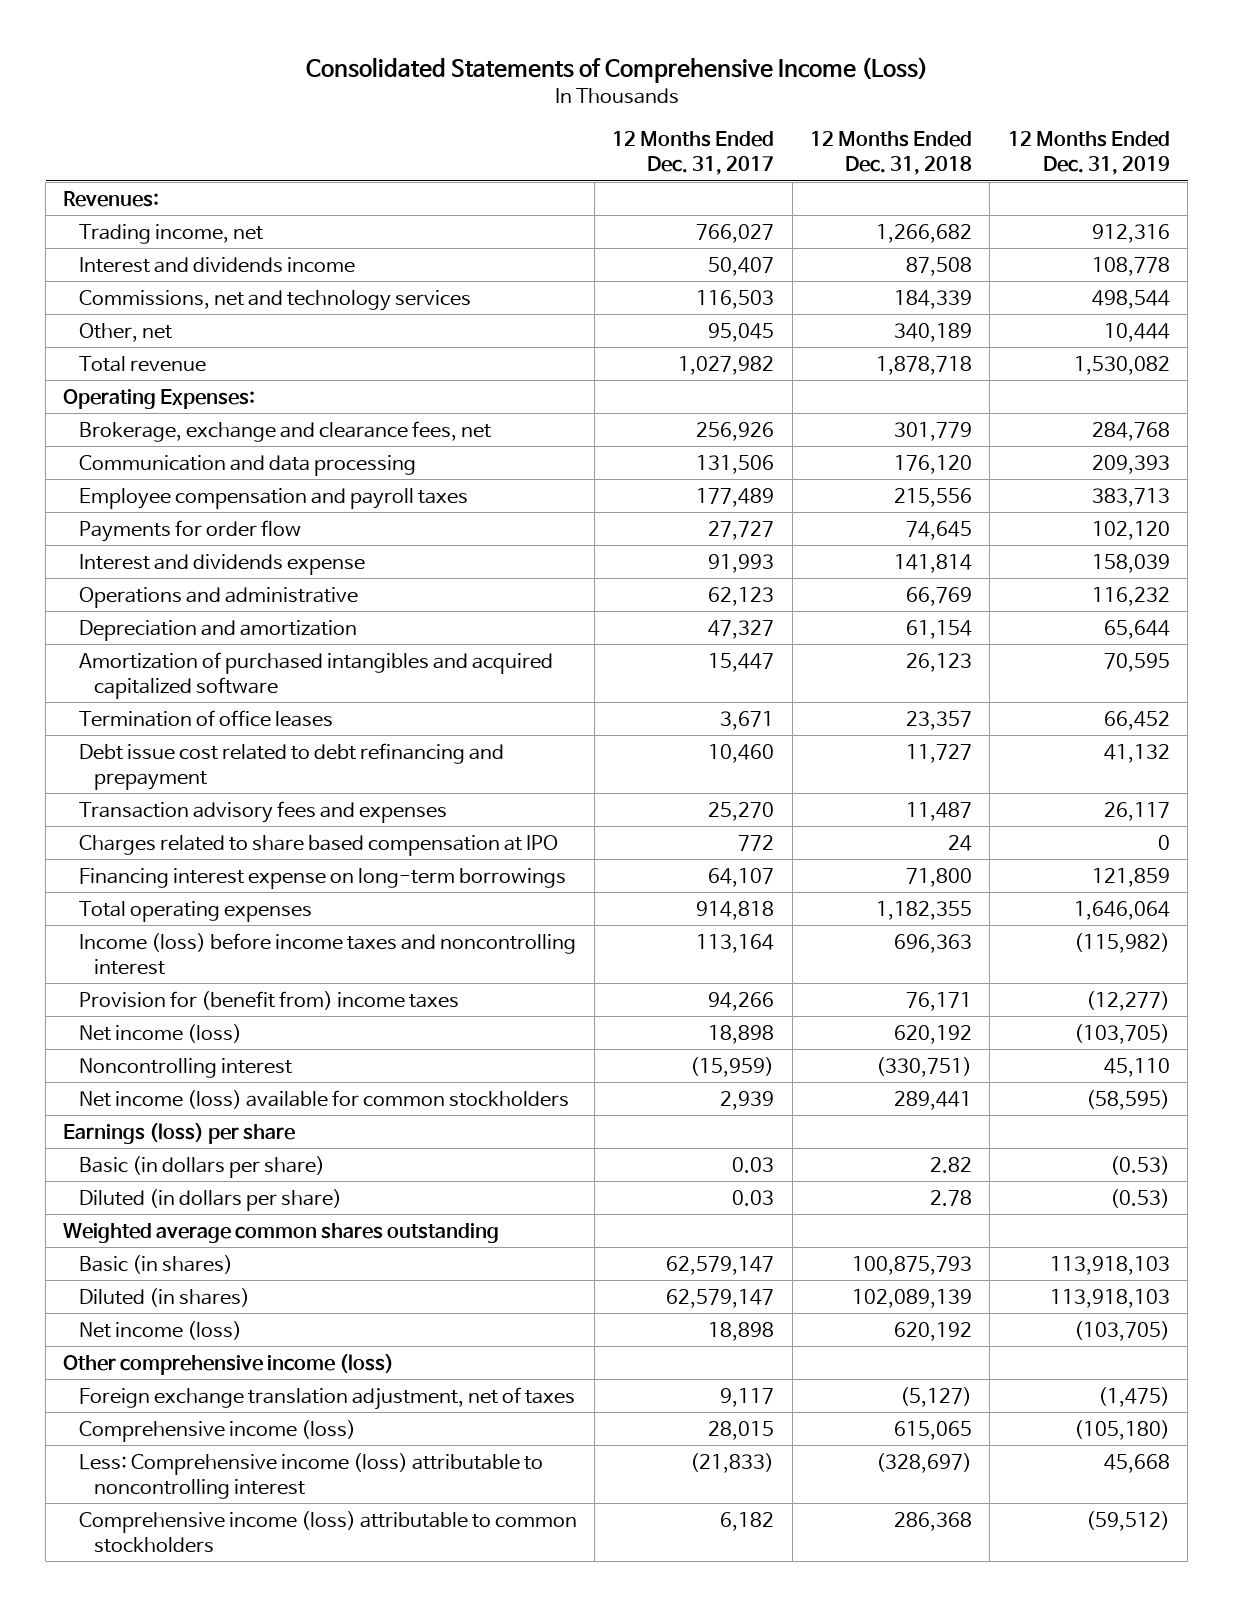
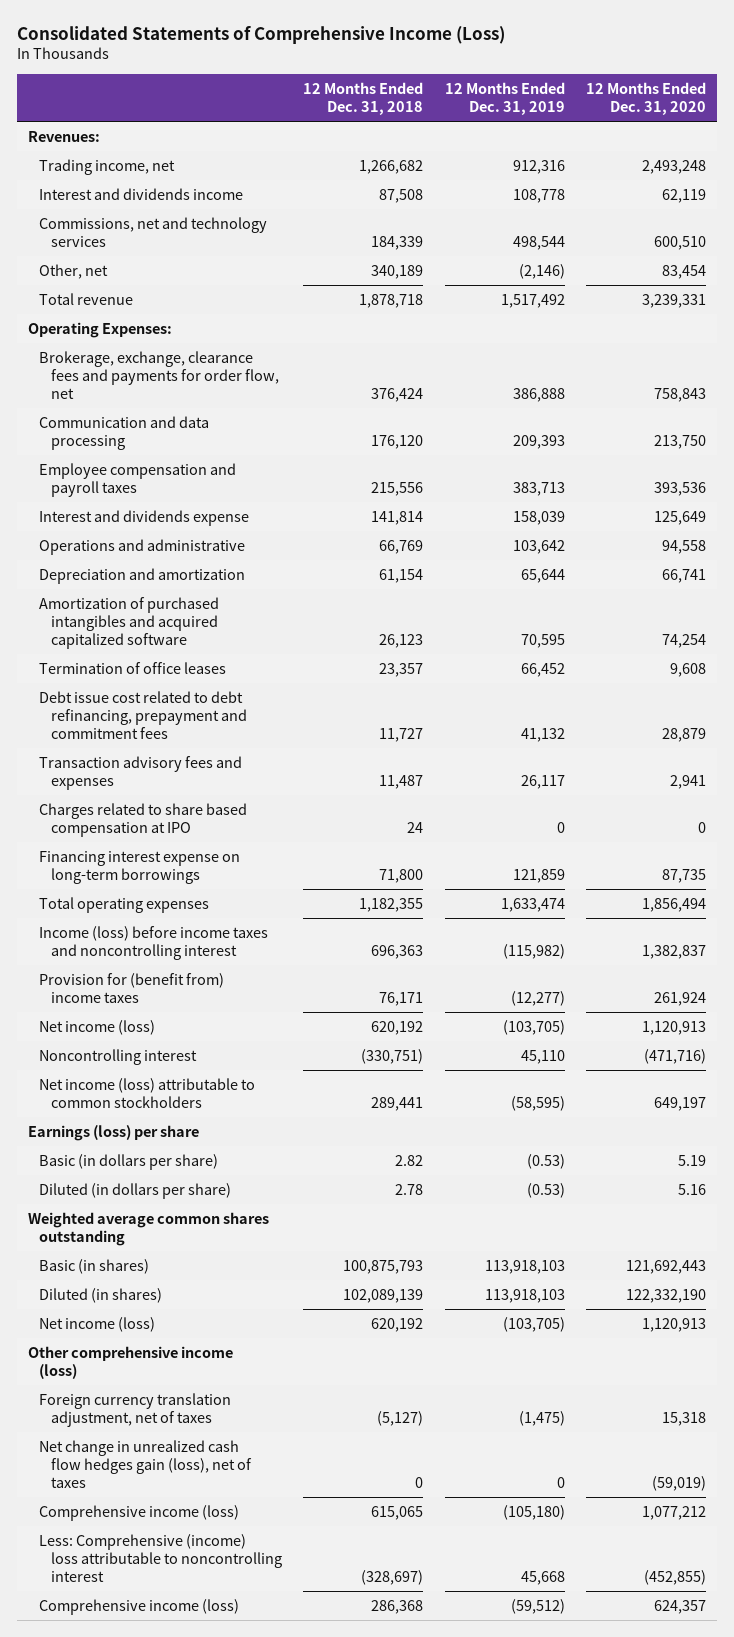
[612,130,775,176] 12 Months Ended Dec. 31, 2017 -> none
none -> [585,81,706,116] 12 Months Ended Dec. 31, 2020
[1103,322,1170,342] 10,444 -> [518,263,565,279] (2,146)
[1073,355,1170,375] 1,530,082 -> [500,293,565,308] 1,517,492
[78,420,491,442] Brokerage, exchange and clearance fees, net -> [39,350,280,400] Brokerage, exchange, clearance fees and payments for order flow, net
[894,421,973,441] 301,779 -> [371,388,424,403] 376,424
[1091,421,1170,441] 284,768 -> [512,388,565,403] 386,888
[78,519,301,542] Payments for order flow -> none
[1091,586,1170,606] 116,232 -> [512,539,565,554] 103,642
[78,742,504,790] Debt issue cost related to debt refinancing and prepayment -> [39,690,248,740] Debt issue cost related to debt refinancing, prepayment and commitment fees
[1073,900,1170,920] 1,646,064 -> [500,897,565,912] 1,633,474
[78,1089,569,1109] Net income (loss) available for common stockholders -> [39,1077,256,1109] Net income (loss) attributable to common stockholders
[78,1386,575,1410] Foreign exchange translation adjustment, net of taxes -> [39,1392,232,1428] Foreign currency translation adjustment, net of taxes
none -> [39,1439,253,1489] Net change in unrealized cash flow hedges gain (loss), net of taxes
[78,1452,543,1499] Less: Comprehensive income (loss) attributable to noncontrolling interest -> [39,1533,283,1583] Less: Comprehensive (income) loss attributable to noncontrolling interest
[78,1510,577,1553] Comprehensive income (loss) attributable to common stockholders -> [39,1598,240,1615] Comprehensive income (loss)

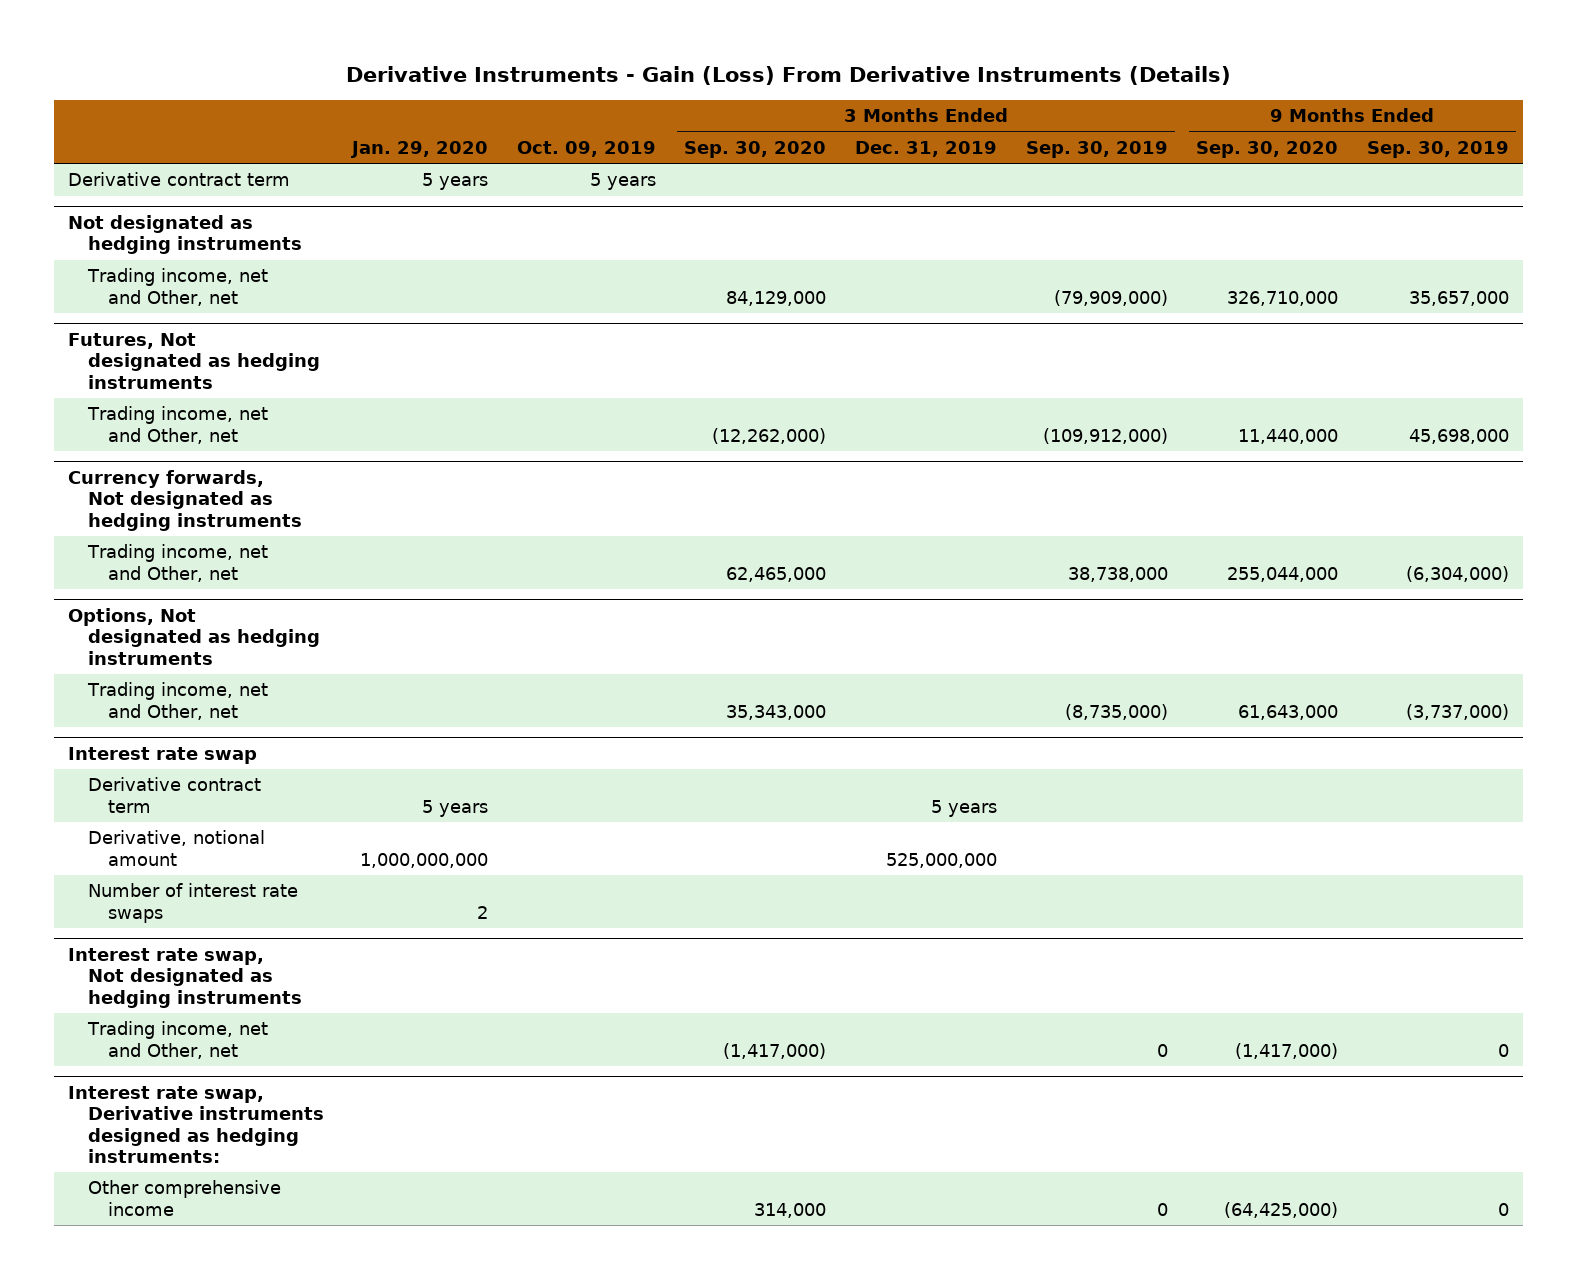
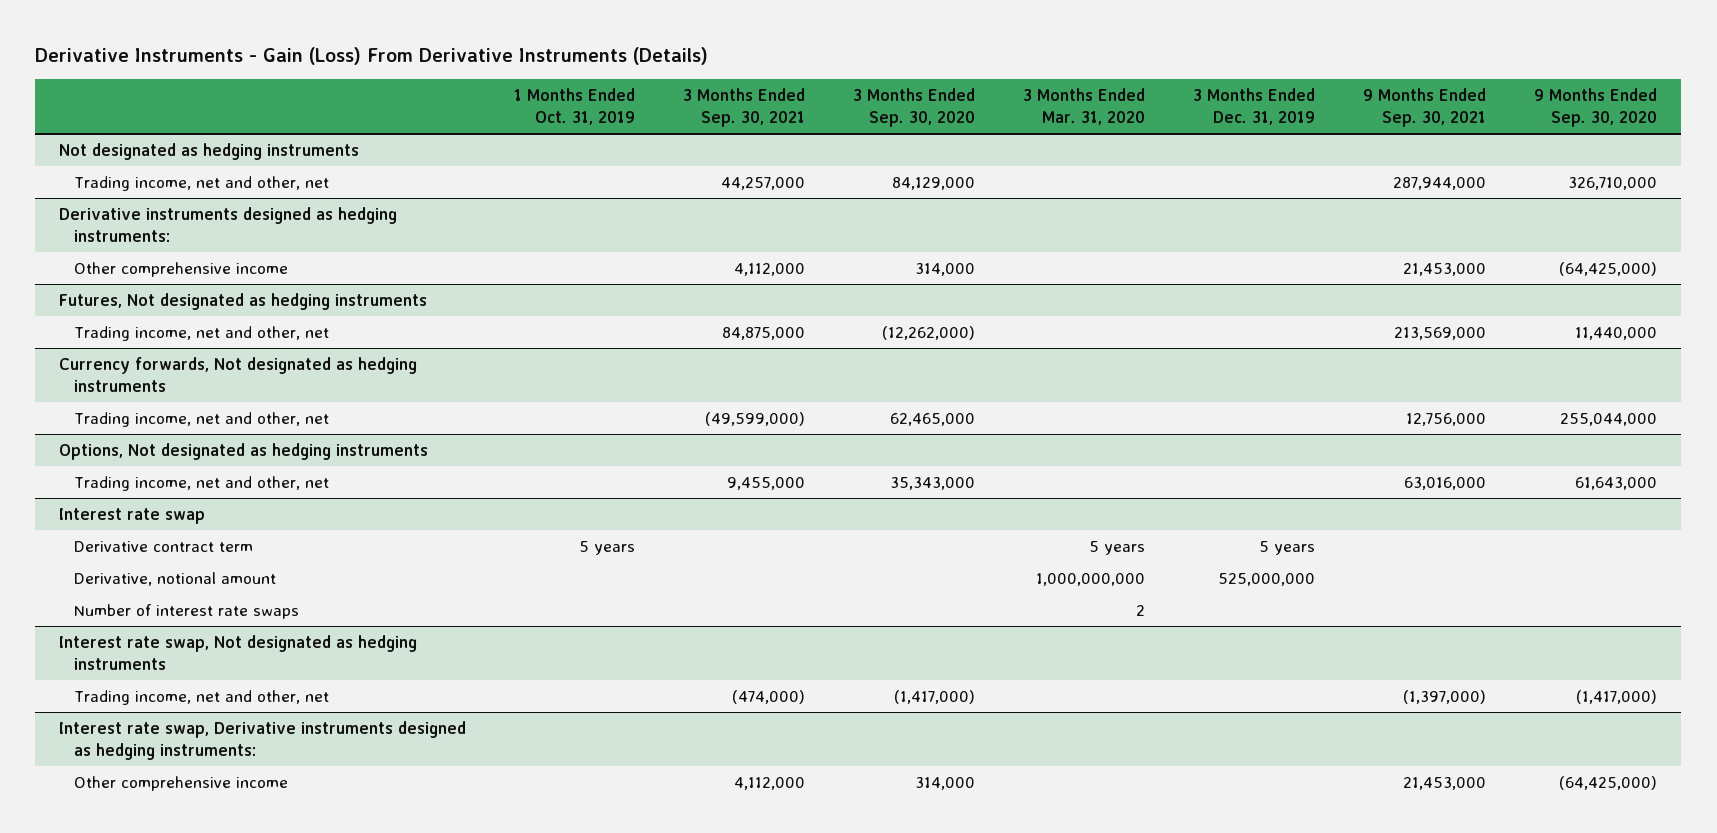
[350,141,489,159] Jan. 29, 2020 -> none
[516,141,656,158] Oct. 09, 2019 -> none
[1025,141,1168,159] Sep. 30, 2019 -> none
[1366,141,1509,159] Sep. 30, 2019 -> none
none -> [514,88,636,126] 1 Months Ended Oct. 31, 2019
none -> [683,88,806,128] 3 Months Ended Sep. 30, 2021
none -> [1023,88,1146,126] 3 Months Ended Mar. 31, 2020
none -> [1363,88,1487,128] 9 Months Ended Sep. 30, 2021
[68,172,291,187] Derivative contract term -> none
[86,268,268,306] Trading income, net and Other, net -> [74,176,330,192] Trading income, net and other, net
none -> [59,207,398,242] Derivative instruments designed as hedging instruments:
none -> [74,262,289,278] Other comprehensive income
[86,406,268,444] Trading income, net and Other, net -> [74,326,330,342] Trading income, net and other, net
[86,544,268,582] Trading income, net and Other, net -> [74,412,330,428] Trading income, net and other, net
[86,682,268,720] Trading income, net and Other, net -> [74,476,330,492] Trading income, net and other, net
[86,1021,268,1059] Trading income, net and Other, net -> [74,690,330,706] Trading income, net and other, net

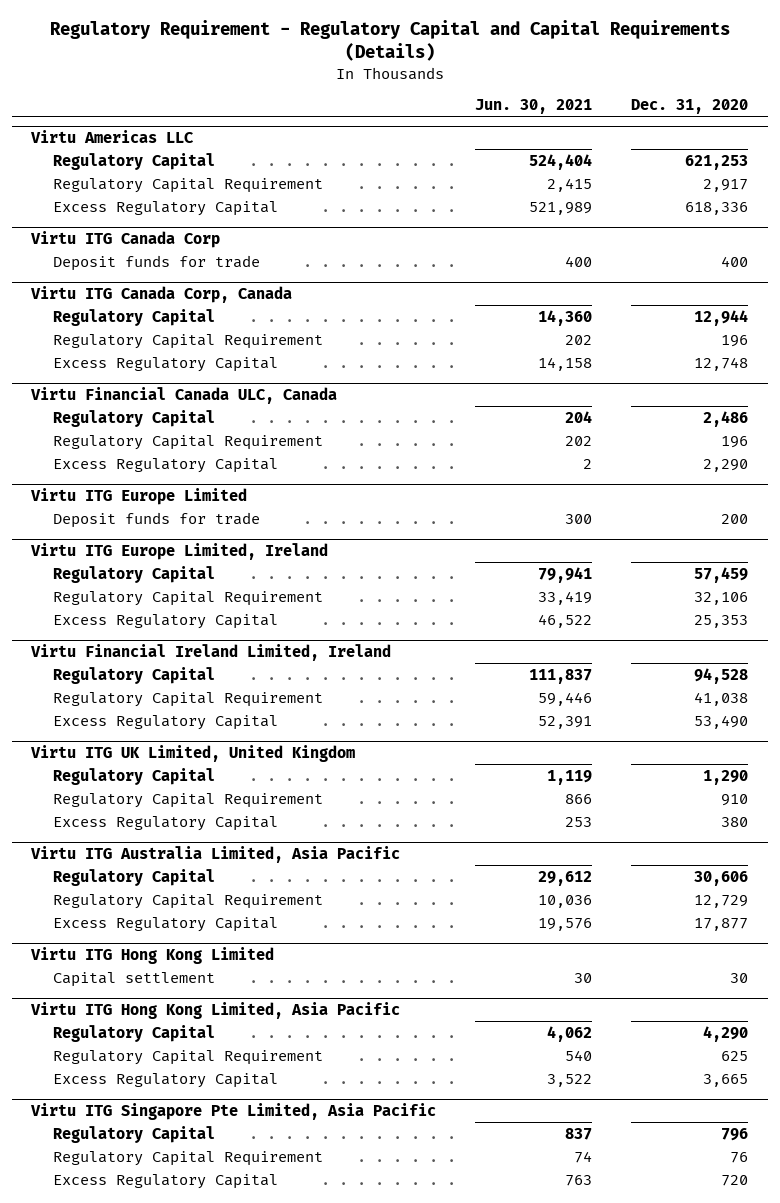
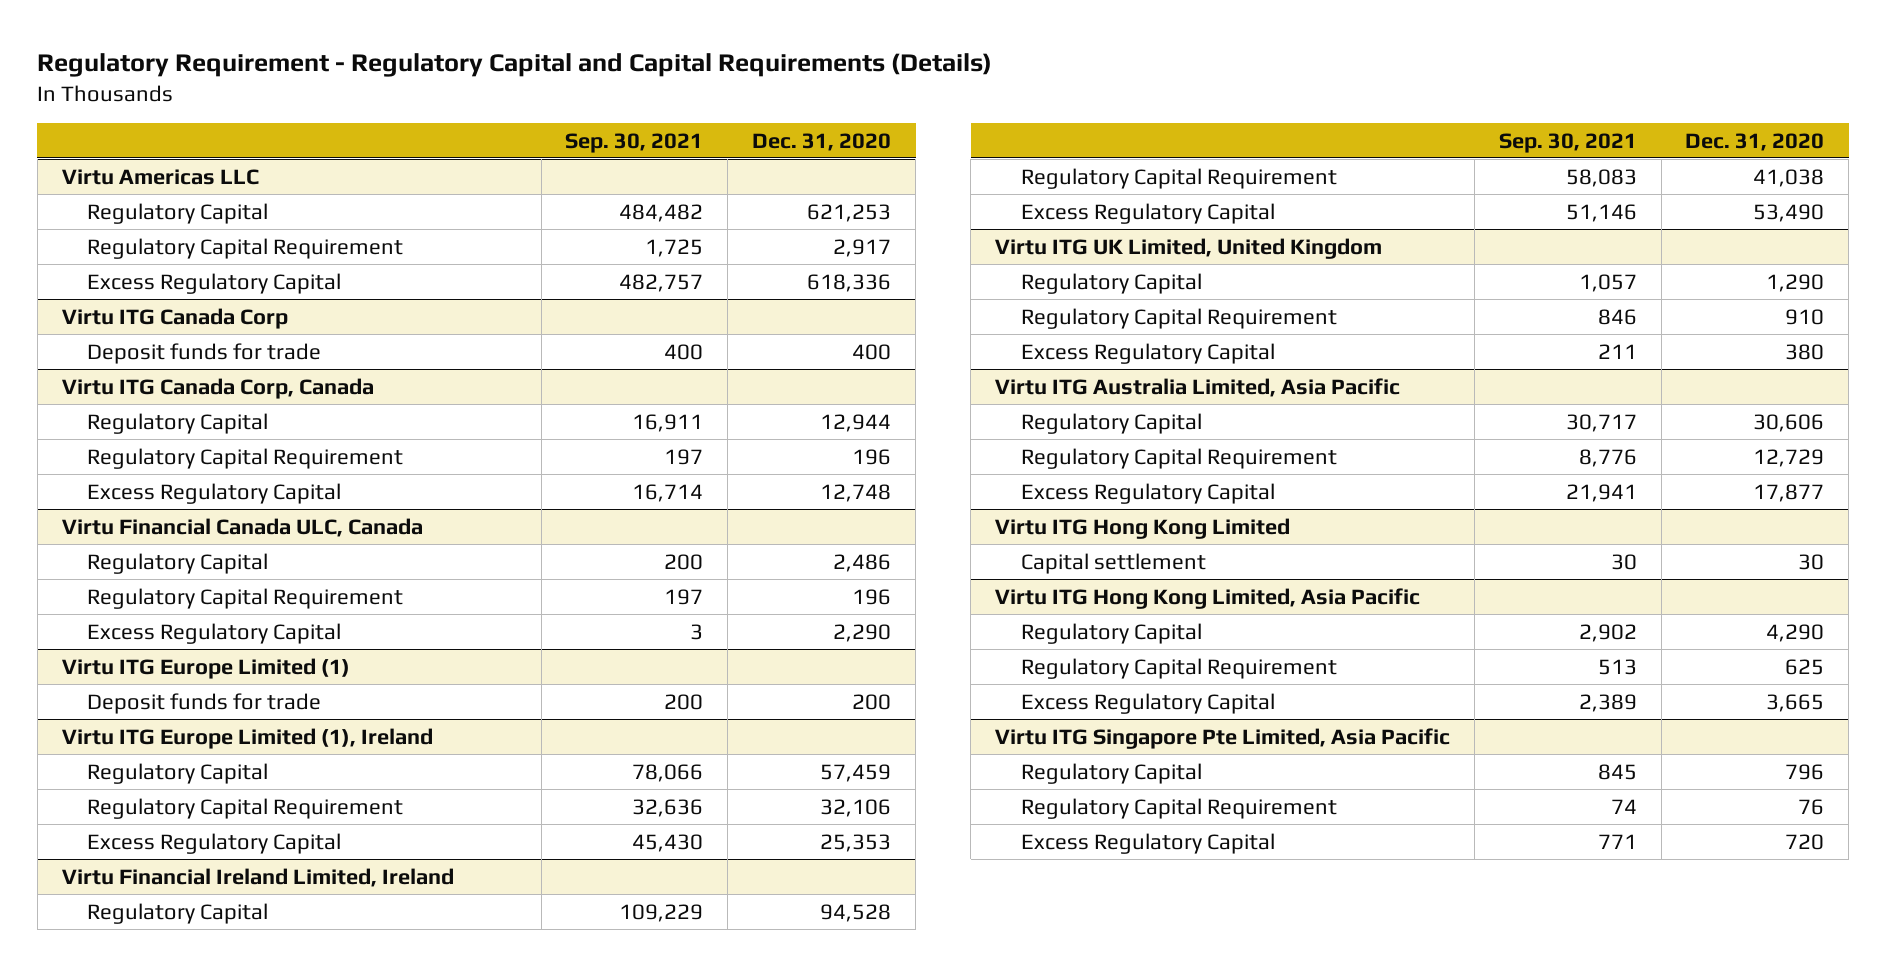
[475,99,593,115] Jun. 30, 2021 -> none
none -> [565,132,704,153] Sep. 30, 2021
[31,488,248,506] Virtu ITG Europe Limited -> [61,657,350,679] Virtu ITG Europe Limited (1)
[31,543,329,561] Virtu ITG Europe Limited, Ireland -> [61,727,433,749] Virtu ITG Europe Limited (1), Ireland

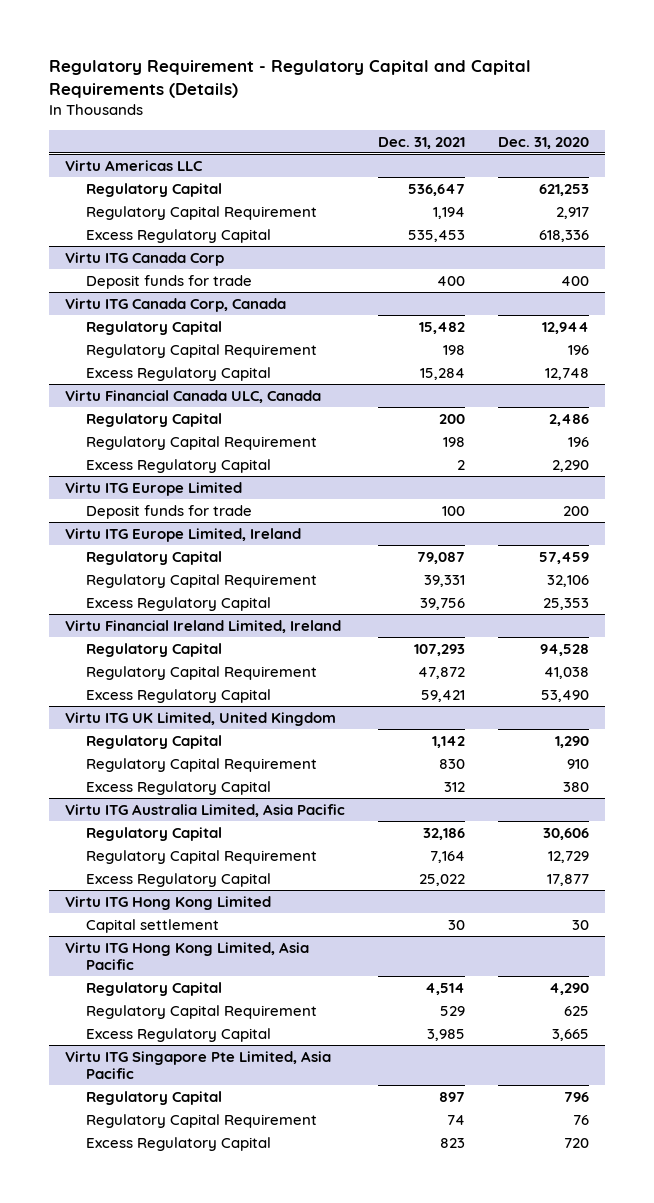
[565,132,704,153] Sep. 30, 2021 -> none
none -> [377,136,465,149] Dec. 31, 2021
[61,657,350,679] Virtu ITG Europe Limited (1) -> [65,481,243,496] Virtu ITG Europe Limited
[61,727,433,749] Virtu ITG Europe Limited (1), Ireland -> [65,527,302,542] Virtu ITG Europe Limited, Ireland

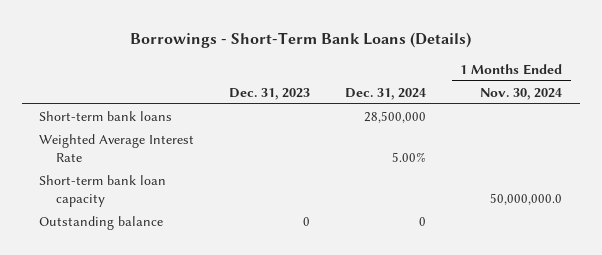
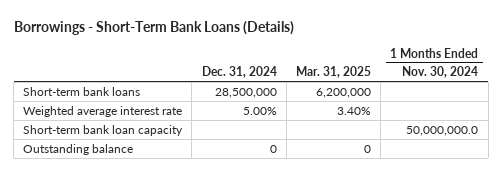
[228,87,310,100] Dec. 31, 2023 -> none
none -> [295,66,371,79] Mar. 31, 2025
[39,134,195,162] Weighted Average Interest Rate -> [23,105,183,117] Weighted average interest rate

